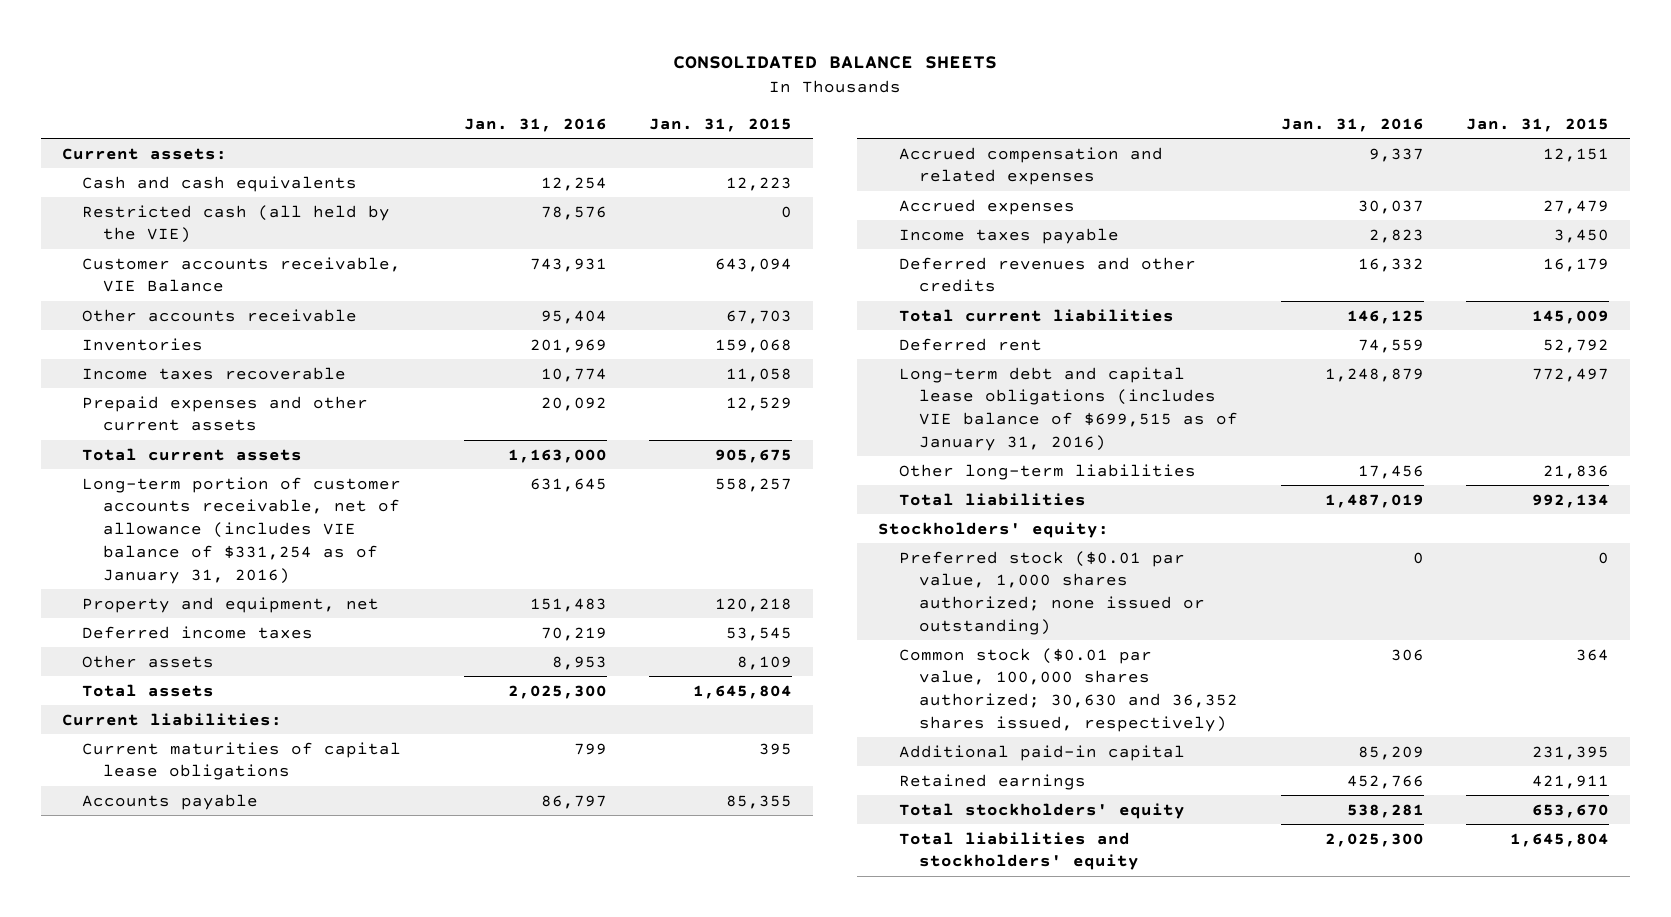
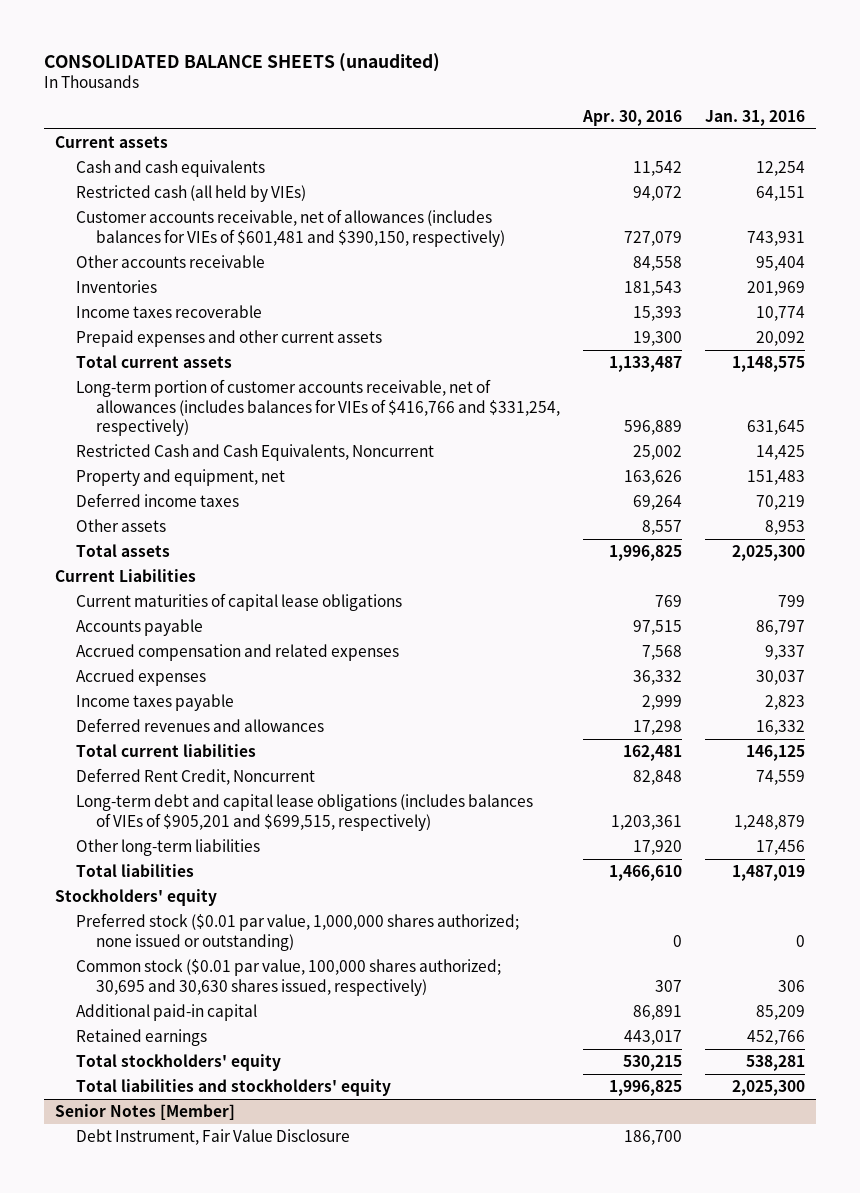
[673,55,998,69] CONSOLIDATED BALANCE SHEETS -> [43,52,440,72] CONSOLIDATED BALANCE SHEETS (unaudited)
[649,117,793,132] Jan. 31, 2015 -> none
none -> [581,109,682,126] Apr. 30, 2016
[61,147,227,160] Current assets: -> [55,136,169,149] Current assets
[82,204,391,244] Restricted cash (all held by the VIE) -> [75,185,306,203] Restricted cash (all held by VIEs)
[541,205,608,220] 78,576 -> [755,186,805,202] 64,151
[82,256,402,293] Customer accounts receivable, VIE Balance -> [75,209,506,247] Customer accounts receivable, net of allowances (includes balances for VIEs of $601,481 and $390,150, respectively)
[508,448,608,463] 1,163,000 -> [731,356,805,373] 1,148,575
[82,476,402,584] Long-term portion of customer accounts receivable, net of allowance (includes VIE balance of $331,254 as of January 31, 2016) -> [75,379,561,437] Long-term portion of customer accounts receivable, net of allowances (includes balances for VIEs of $416,766 and $331,254, respectively)
none -> [75,444,434,462] Restricted Cash and Cash Equivalents, Noncurrent
[61,712,282,726] Current liabilities: -> [55,569,197,583] Current Liabilities
[898,256,1196,293] Deferred revenues and other credits -> [75,718,324,733] Deferred revenues and allowances
[898,337,1042,351] Deferred rent -> [75,768,315,786] Deferred Rent Credit, Noncurrent
[898,366,1239,451] Long-term debt and capital lease obligations (includes VIE balance of $699,515 as of January 31, 2016) -> [75,794,533,831] Long-term debt and capital lease obligations (includes balances of VIEs of $905,201 and $699,515, respectively)
[878,521,1110,538] Stockholders' equity: -> [55,889,218,907] Stockholders' equity
[898,550,1206,635] Preferred stock ($0.01 par value, 1,000 shares authorized; none issued or outstanding) -> [75,913,519,951] Preferred stock ($0.01 par value, 1,000,000 shares authorized; none issued or outstanding)
[898,647,1239,732] Common stock ($0.01 par value, 100,000 shares authorized; 30,630 and 36,352 shares issued, respectively) -> [75,959,501,996] Common stock ($0.01 par value, 100,000 shares authorized; 30,695 and 30,630 shares issued, respectively)
none -> [55,1104,236,1121] Senior Notes [Member]
none -> [75,1129,350,1146] Debt Instrument, Fair Value Disclosure

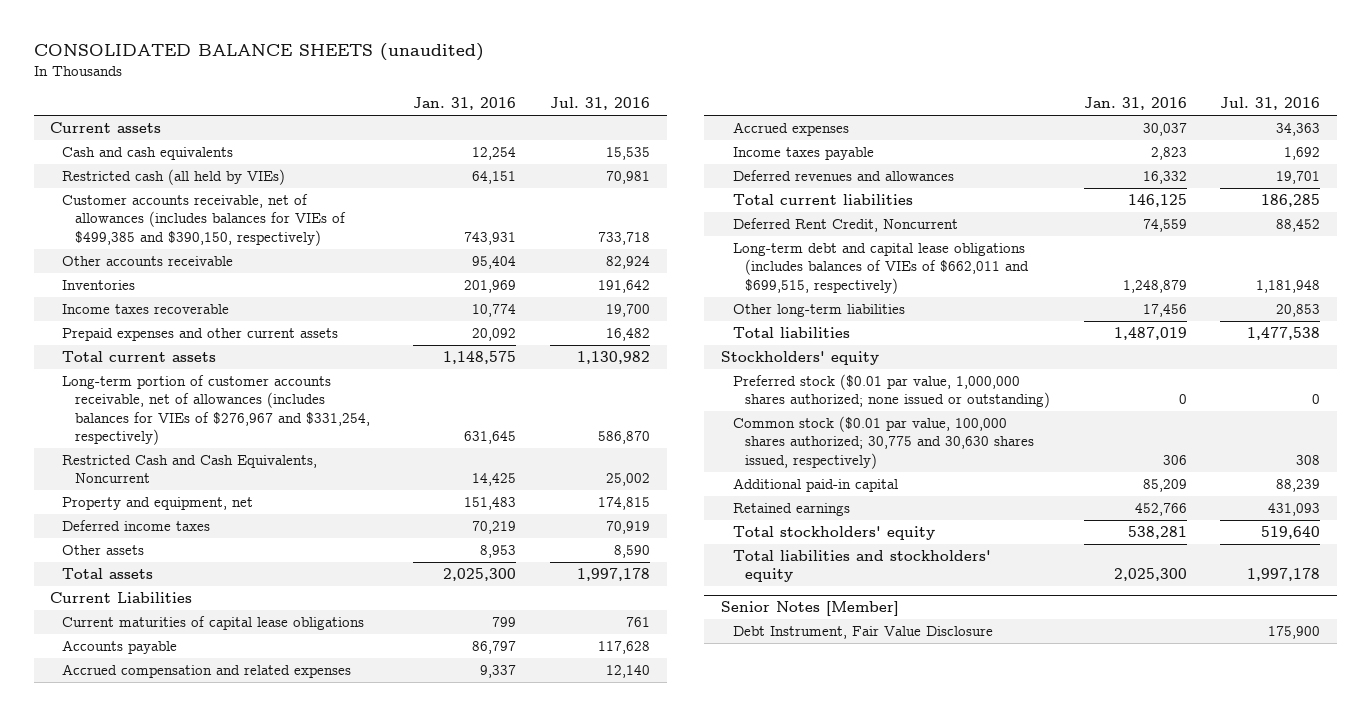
[581,109,682,126] Apr. 30, 2016 -> none
none -> [550,97,651,111] Jul. 31, 2016
[75,209,506,247] Customer accounts receivable, net of allowances (includes balances for VIEs of $601,481 and $390,150, respectively) -> [62,194,346,246] Customer accounts receivable, net of allowances (includes balances for VIEs of $499,385 and $390,150, respectively)
[75,379,561,437] Long-term portion of customer accounts receivable, net of allowances (includes balances for VIEs of $416,766 and $331,254, respectively) -> [62,375,370,445] Long-term portion of customer accounts receivable, net of allowances (includes balances for VIEs of $276,967 and $331,254, respectively)
[75,794,533,831] Long-term debt and capital lease obligations (includes balances of VIEs of $905,201 and $699,515, respectively) -> [732,243,1029,294] Long-term debt and capital lease obligations (includes balances of VIEs of $662,011 and $699,515, respectively)
[75,959,501,996] Common stock ($0.01 par value, 100,000 shares authorized; 30,695 and 30,630 shares issued, respectively) -> [732,416,1034,469] Common stock ($0.01 par value, 100,000 shares authorized; 30,775 and 30,630 shares issued, respectively)

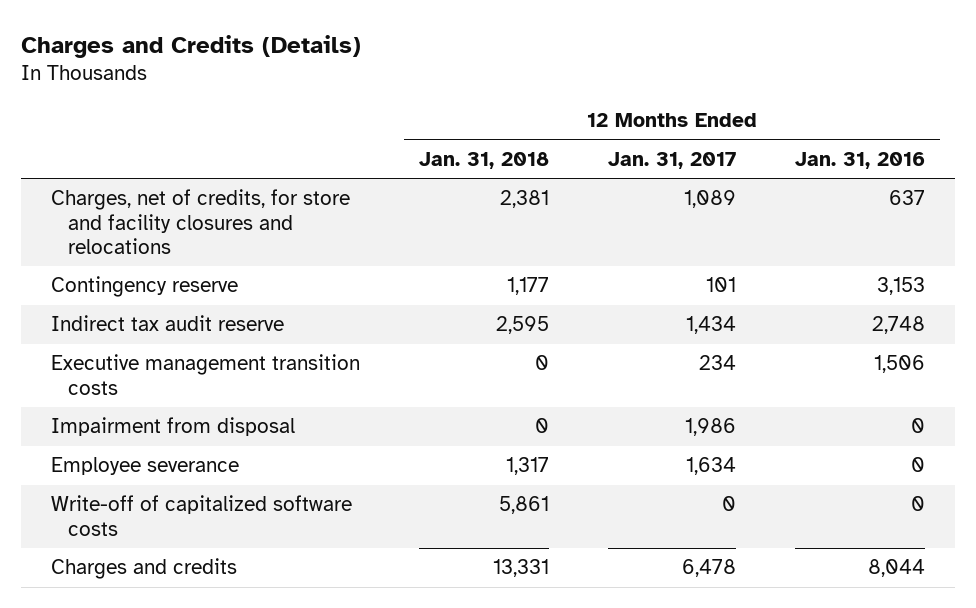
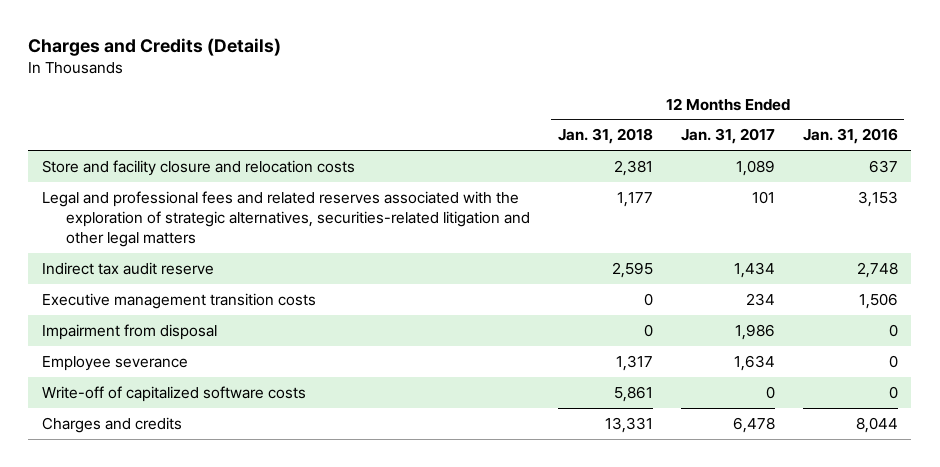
[50,189,350,254] Charges, net of credits, for store and facility closures and relocations -> [42,159,356,176] Store and facility closure and relocation costs
[50,276,238,298] Contingency reserve -> [42,190,530,247] Legal and professional fees and related reserves associated with the exploration of strategic alternatives, securities-related litigation and other legal matters

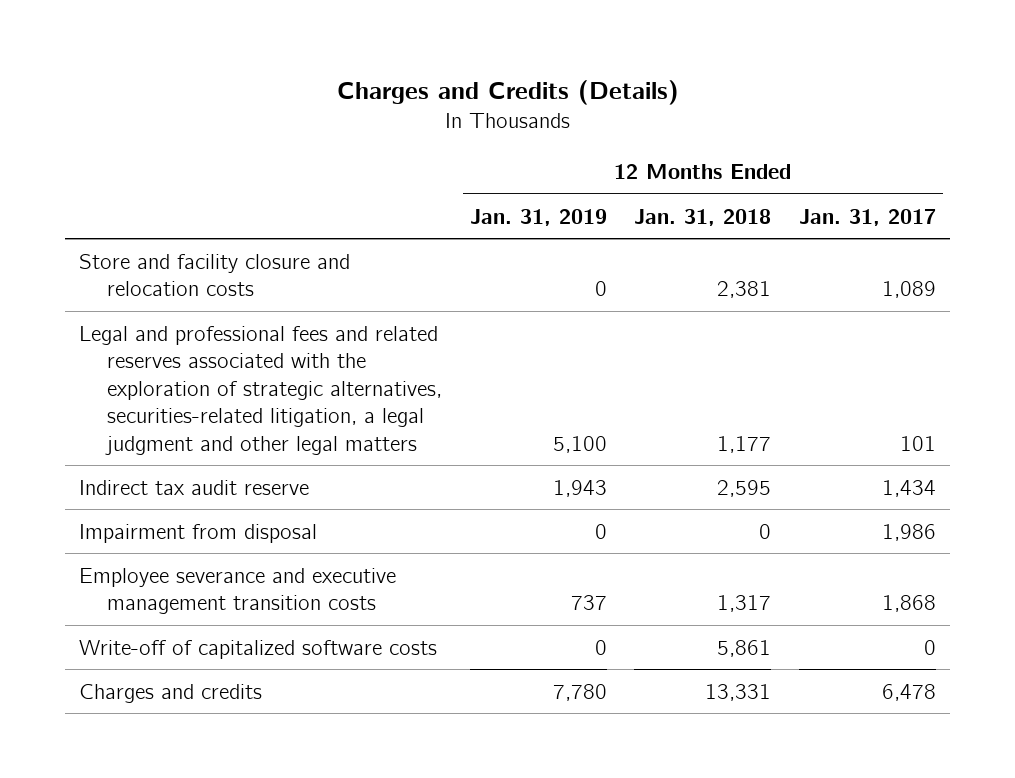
[802,128,898,145] Jan. 31, 2016 -> none
none -> [469,208,607,226] Jan. 31, 2019
[42,190,530,247] Legal and professional fees and related reserves associated with the exploration of strategic alternatives, securities-related litigation and other legal matters -> [79,325,442,455] Legal and professional fees and related reserves associated with the exploration of strategic alternatives, securities-related litigation, a legal judgment and other legal matters
[42,292,317,309] Executive management transition costs -> none
[42,355,189,371] Employee severance -> [79,567,397,615] Employee severance and executive management transition costs
[733,354,775,371] 1,634 -> [882,595,937,613] 1,868

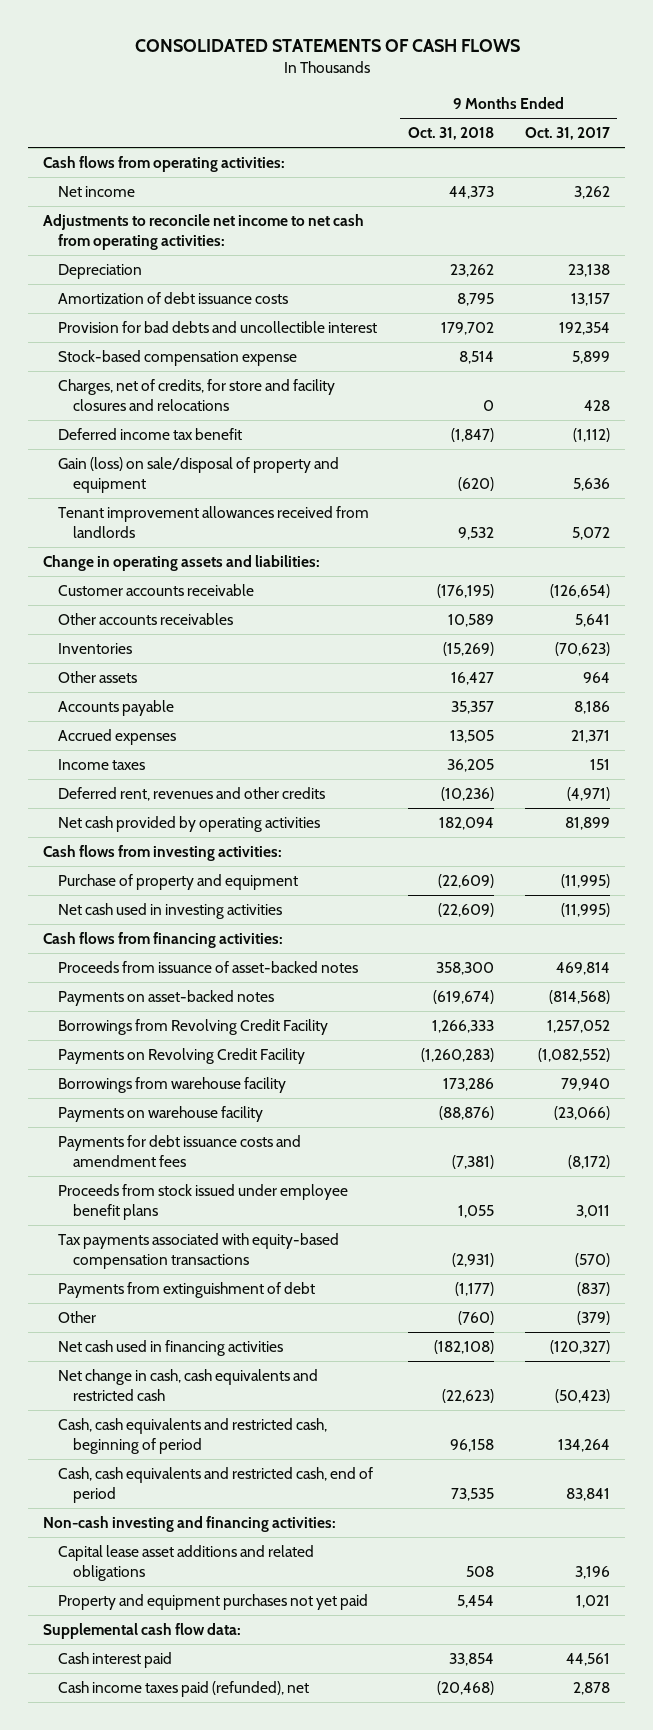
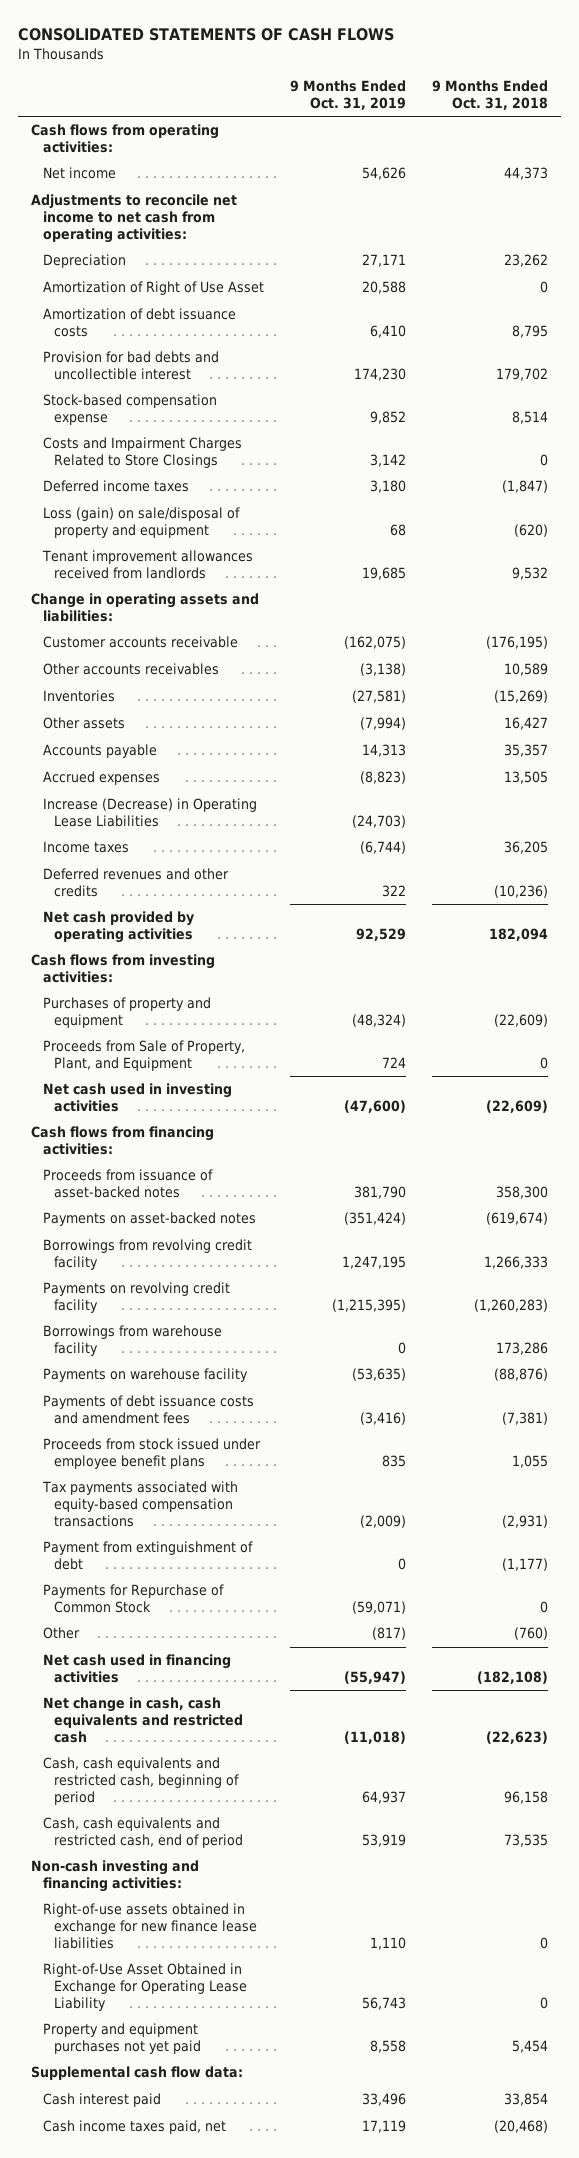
[524,127,610,141] Oct. 31, 2017 -> none
none -> [289,80,406,110] 9 Months Ended Oct. 31, 2019
none -> [42,281,264,296] Amortization of Right of Use Asset
[58,379,336,412] Charges, net of credits, for store and facility closures and relocations -> none
none -> [42,437,242,469] Costs and Impairment Charges Related to Store Closings
[58,428,243,441] Deferred income tax benefit -> [42,480,189,493] Deferred income taxes
[58,457,340,494] Gain (loss) on sale/disposal of property and equipment -> [42,507,240,539] Loss (gain) on sale/disposal of property and equipment
none -> [42,798,257,828] Increase (Decrease) in Operating Lease Liabilities
[58,787,326,802] Deferred rent, revenues and other credits -> [42,868,229,898] Deferred revenues and other credits
[58,874,299,891] Purchase of property and equipment -> [42,997,211,1029] Purchases of property and equipment
none -> [42,1040,245,1072] Proceeds from Sale of Property, Plant, and Equipment
[58,1019,329,1036] Borrowings from Revolving Credit Facility -> [42,1239,252,1271] Borrowings from revolving credit facility
[58,1048,306,1065] Payments on Revolving Credit Facility -> [42,1282,230,1314] Payments on revolving credit facility
[58,1135,302,1168] Payments for debt issuance costs and amendment fees -> [42,1395,254,1425] Payments of debt issuance costs and amendment fees
[58,1282,316,1299] Payments from extinguishment of debt -> [42,1541,253,1571] Payment from extinguishment of debt
none -> [42,1584,224,1614] Payments for Repurchase of Common Stock
[58,1545,315,1582] Capital lease asset additions and related obligations -> none
none -> [42,1903,258,1949] Right-of-use assets obtained in exchange for new finance lease liabilities
none -> [42,1963,248,2011] Right-of-Use Asset Obtained in Exchange for Operating Lease Liability
[58,1681,310,1698] Cash income taxes paid (refunded), net -> [42,2120,226,2135] Cash income taxes paid, net

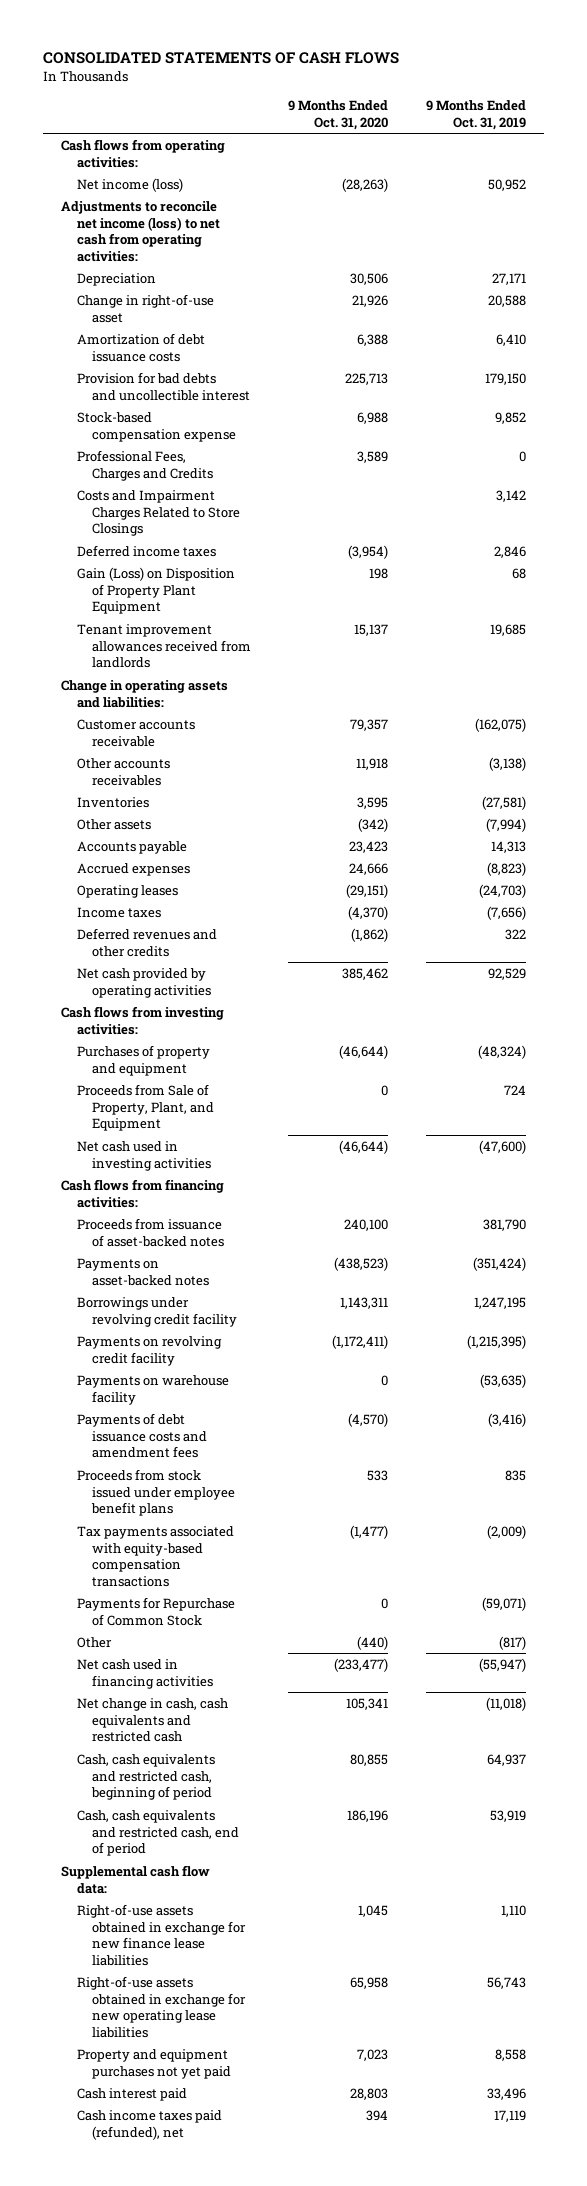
[431,80,548,110] 9 Months Ended Oct. 31, 2018 -> none
none -> [288,99,389,130] 9 Months Ended Oct. 31, 2020
[42,167,116,180] Net income -> [76,177,183,192] Net income (loss)
[361,167,406,181] 54,626 -> [487,178,526,191] 50,952
[31,194,238,243] Adjustments to reconcile net income to net cash from operating activities: -> [61,200,220,262] Adjustments to reconcile net income (loss) to net cash from operating activities:
[42,281,264,296] Amortization of Right of Use Asset -> [76,293,214,323] Change in right-of-use asset
[353,368,406,382] 174,230 -> [484,372,526,385] 179,150
none -> [76,449,213,481] Professional Fees, Charges and Credits
[369,480,406,494] 3,180 -> [493,545,526,558] 2,846
[42,507,240,539] Loss (gain) on sale/disposal of property and equipment -> [76,566,235,615] Gain (Loss) on Disposition of Property Plant Equipment
[42,798,257,828] Increase (Decrease) in Operating Lease Liabilities -> [76,884,178,898] Operating leases
[359,841,406,855] (6,744) -> [486,905,526,920] (7,656)
[42,1239,252,1271] Borrowings from revolving credit facility -> [76,1296,237,1327] Borrowings under revolving credit facility
[42,1325,222,1357] Borrowings from warehouse facility -> none
[42,1541,253,1571] Payment from extinguishment of debt -> none
[31,1860,200,1893] Non-cash investing and financing activities: -> none
[31,2066,244,2081] Supplemental cash flow data: -> [61,1864,211,1894] Supplemental cash flow data:
[42,1963,248,2011] Right-of-Use Asset Obtained in Exchange for Operating Lease Liability -> [76,1975,246,2038] Right-of-use assets obtained in exchange for new operating lease liabilities
[42,2120,226,2135] Cash income taxes paid, net -> [76,2109,222,2140] Cash income taxes paid (refunded), net

